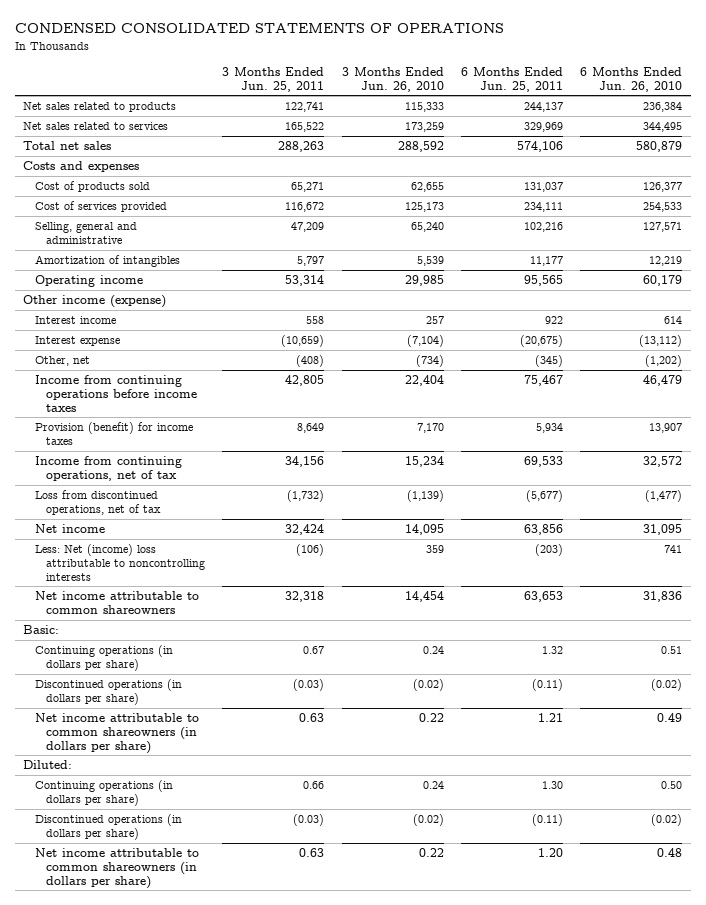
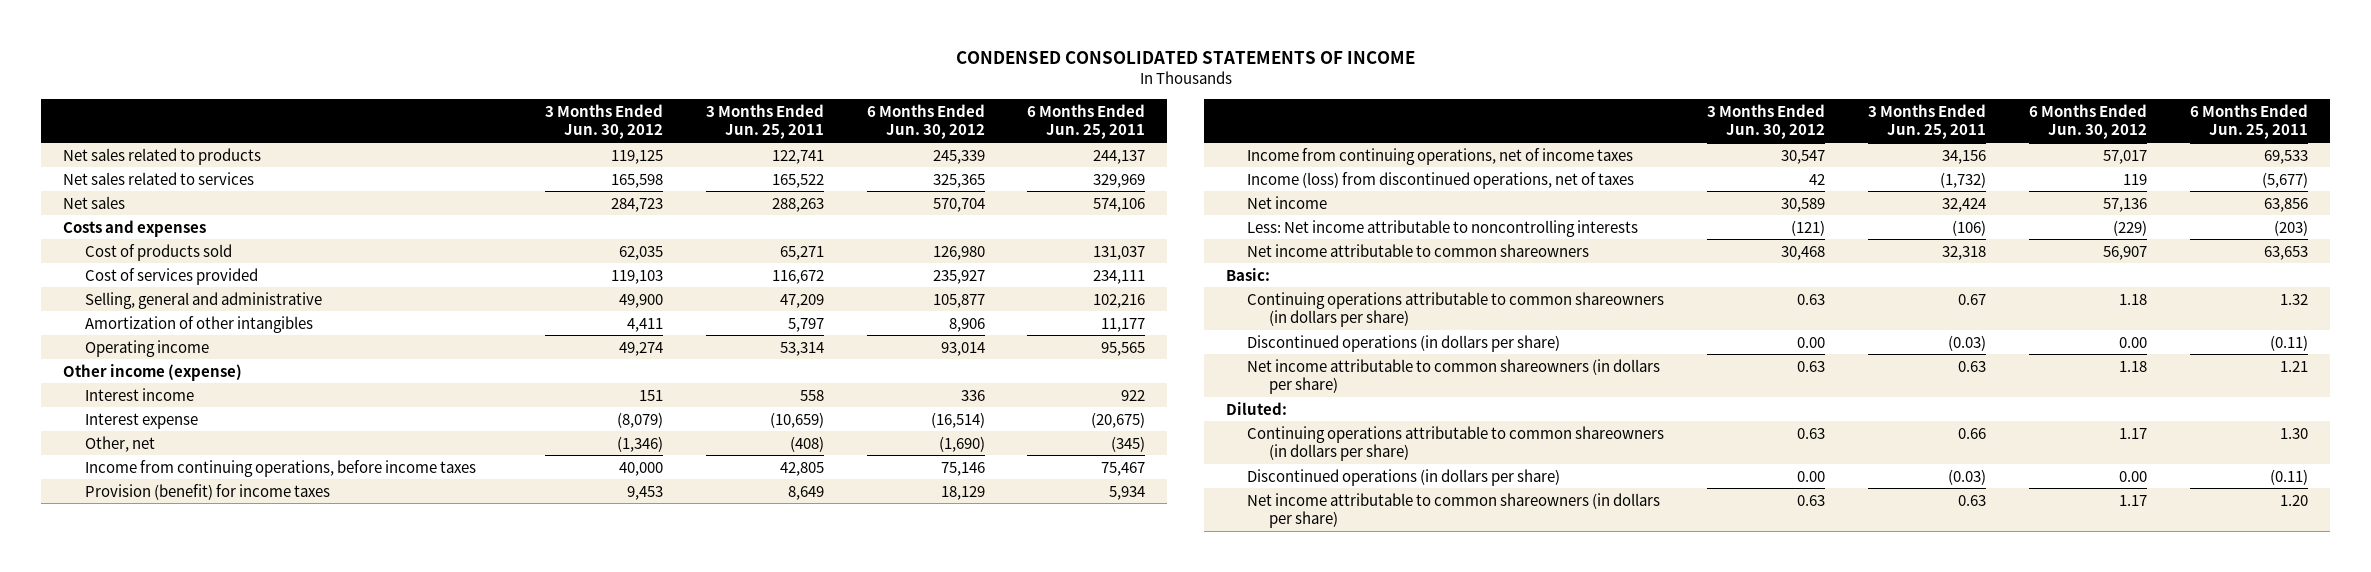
[14,23,504,34] CONDENSED CONSOLIDATED STATEMENTS OF OPERATIONS -> [955,51,1415,65] CONDENSED CONSOLIDATED STATEMENTS OF INCOME
[341,66,444,92] 3 Months Ended Jun. 26, 2010 -> none
[580,66,683,92] 6 Months Ended Jun. 26, 2010 -> none
none -> [544,103,663,140] 3 Months Ended Jun. 30, 2012
none -> [866,103,985,140] 6 Months Ended Jun. 30, 2012
[23,140,112,150] Total net sales -> [62,195,125,209] Net sales
[34,254,180,267] Amortization of intangibles -> [84,315,313,333] Amortization of other intangibles
[34,374,197,412] Income from continuing operations before income taxes -> [84,459,476,477] Income from continuing operations, before income taxes
[34,455,182,481] Income from continuing operations, net of tax -> [1247,147,1634,165] Income from continuing operations, net of income taxes
[34,489,161,515] Loss from discontinued operations, net of tax -> [1247,171,1635,189] Income (loss) from discontinued operations, net of taxes
[34,543,205,581] Less: Net (income) loss attributable to noncontrolling interests -> [1247,219,1639,237] Less: Net income attributable to noncontrolling interests
[34,644,173,671] Continuing operations (in dollars per share) -> [1247,291,1665,328] Continuing operations attributable to common shareowners (in dollars per share)
[34,779,173,806] Continuing operations (in dollars per share) -> [1247,425,1665,462] Continuing operations attributable to common shareowners (in dollars per share)

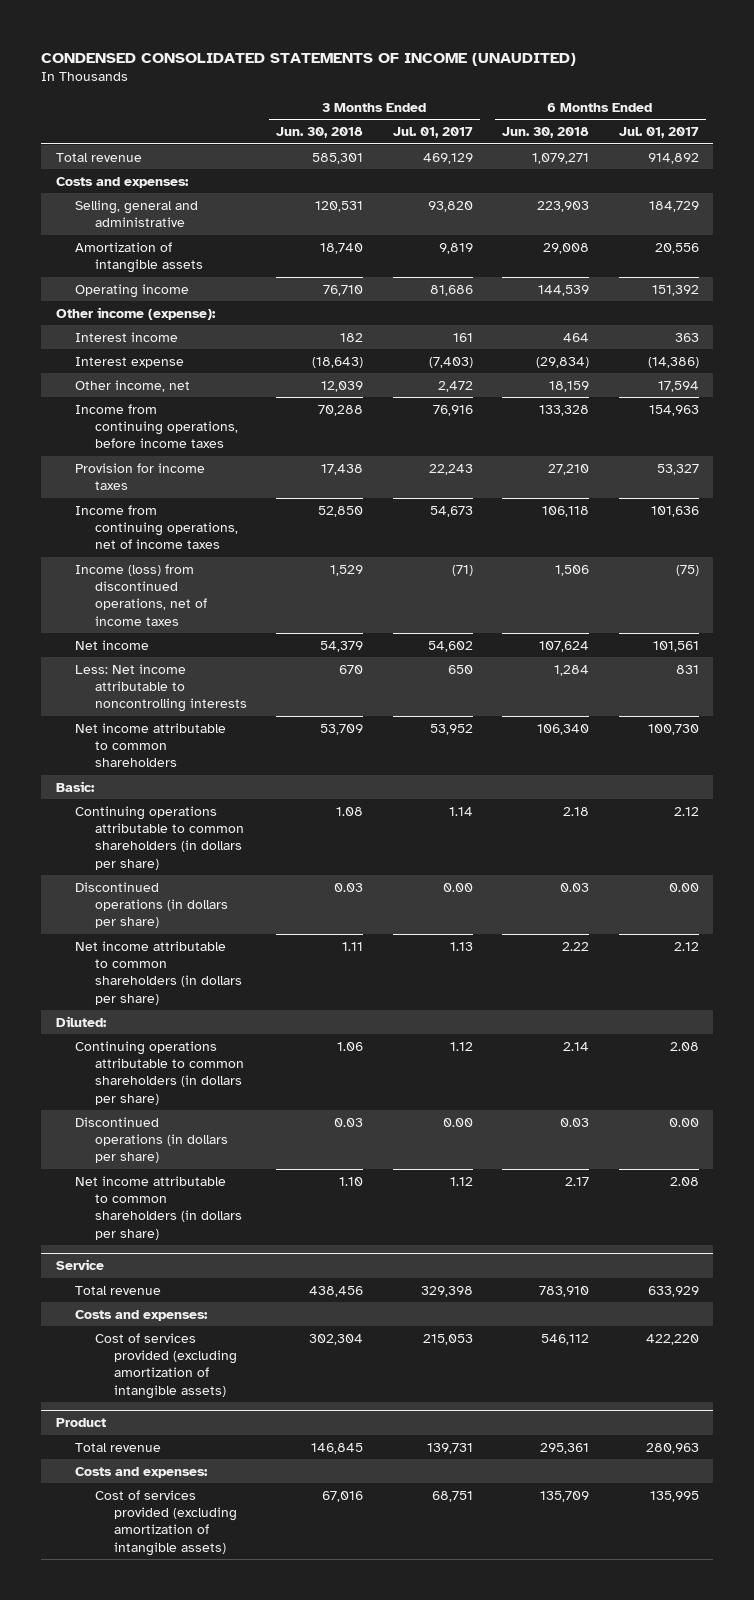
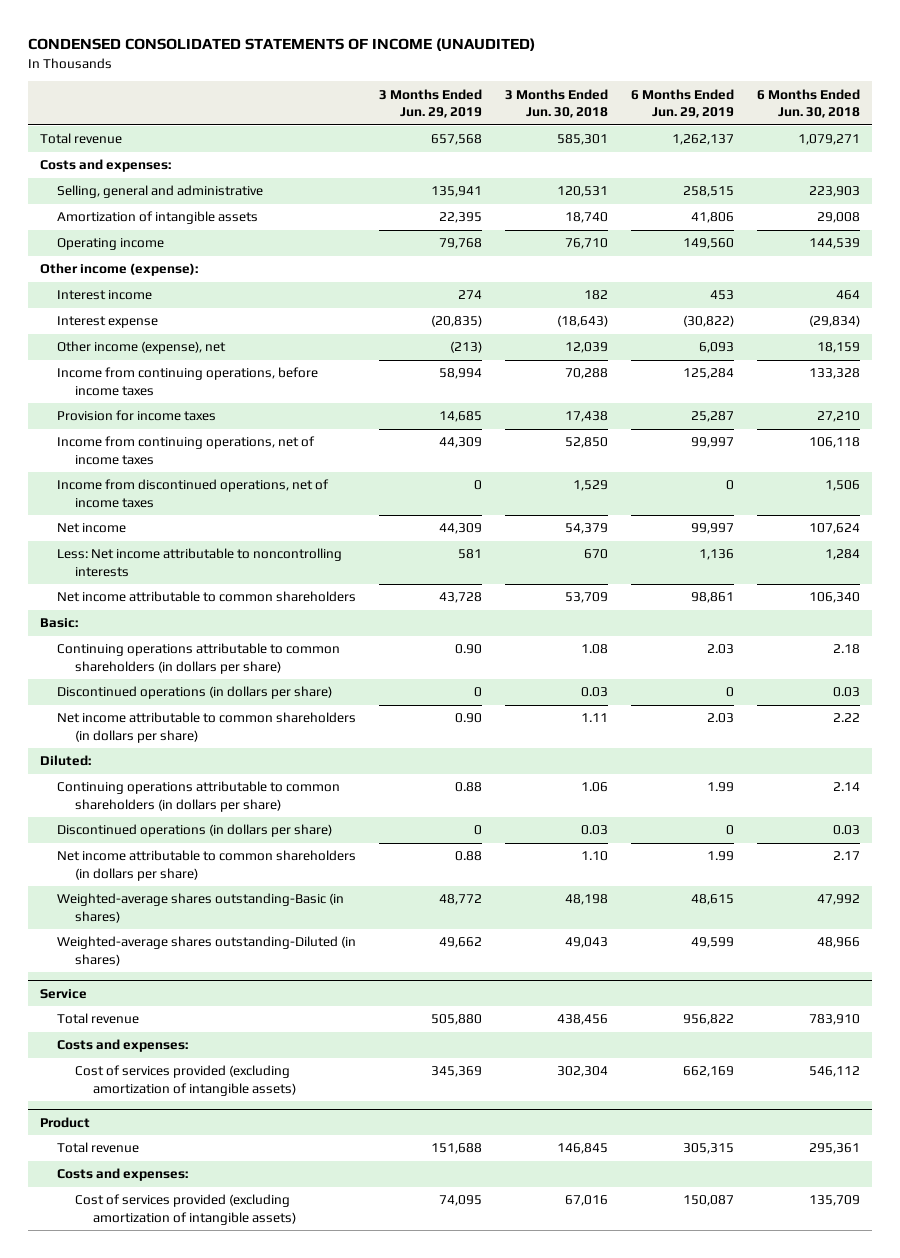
[392,127,473,139] Jul. 01, 2017 -> none
[618,127,699,139] Jul. 01, 2017 -> none
none -> [379,88,483,119] 3 Months Ended Jun. 29, 2019
none -> [631,88,735,119] 6 Months Ended Jun. 29, 2019
[75,379,191,392] Other income, net -> [57,341,227,355] Other income (expense), net
[75,563,207,626] Income (loss) from discontinued operations, net of income taxes -> [57,479,330,508] Income from discontinued operations, net of income taxes
none -> [57,893,345,923] Weighted-average shares outstanding-Basic (in shares)
none -> [57,936,357,966] Weighted-average shares outstanding-Diluted (in shares)

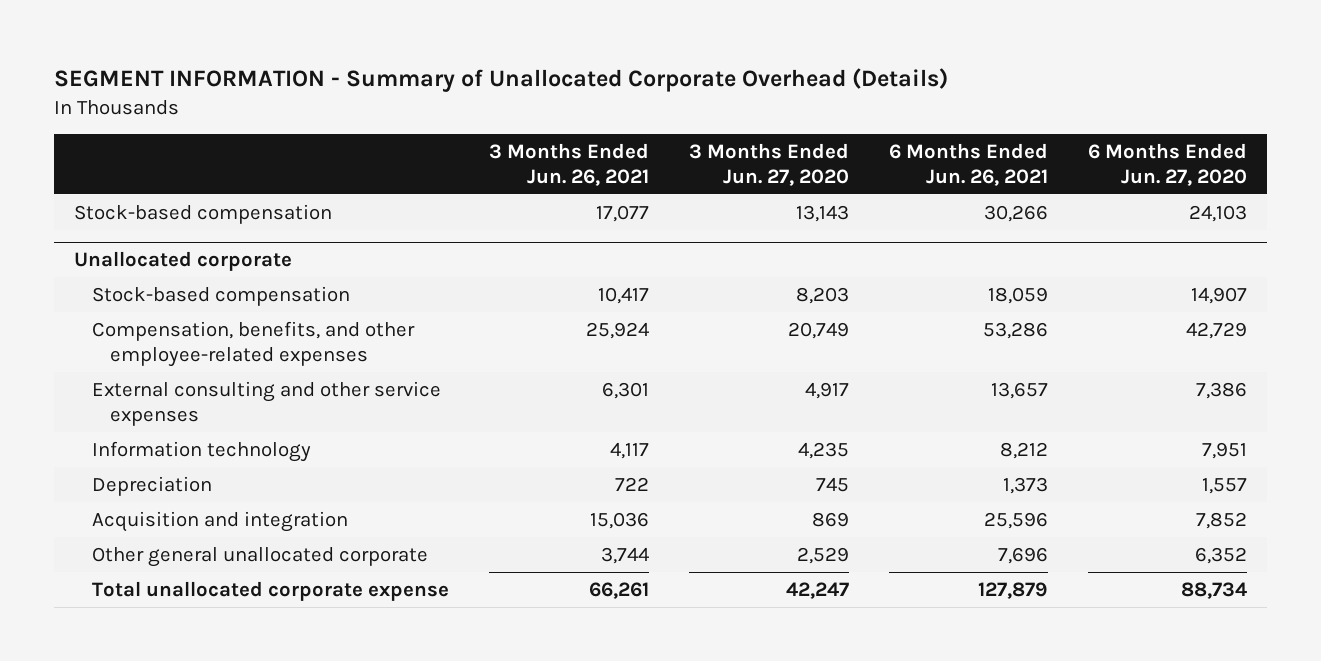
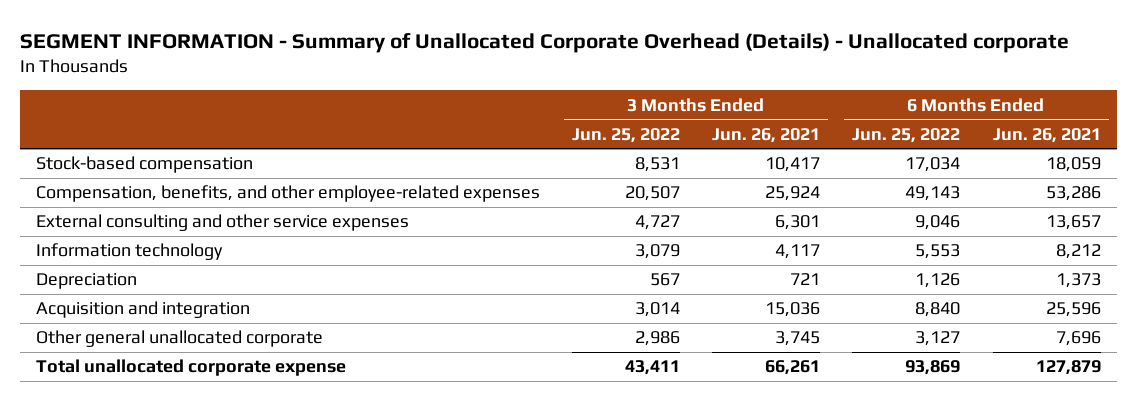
[54,67,949,92] SEGMENT INFORMATION - Summary of Unallocated Corporate Overhead (Details) -> [19,32,1069,53] SEGMENT INFORMATION - Summary of Unallocated Corporate Overhead (Details) - Unallocated corporate
[689,142,850,186] 3 Months Ended Jun. 27, 2020 -> none
[1087,142,1247,186] 6 Months Ended Jun. 27, 2020 -> none
none -> [571,127,680,143] Jun. 25, 2022
none -> [852,127,961,143] Jun. 25, 2022
[74,203,333,224] Stock-based compensation -> none
[74,251,293,272] Unallocated corporate -> none
[615,476,650,491] 722 -> [790,273,821,286] 721
[601,546,650,564] 3,744 -> [775,331,821,347] 3,745

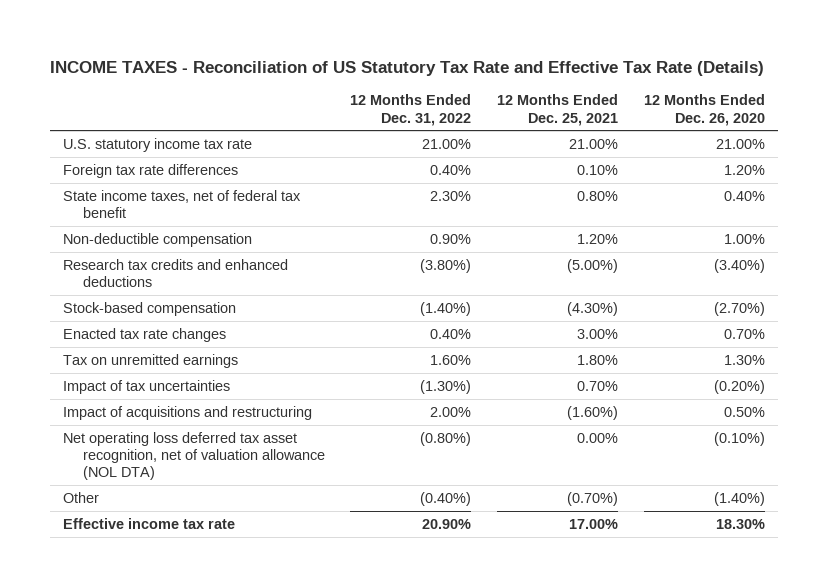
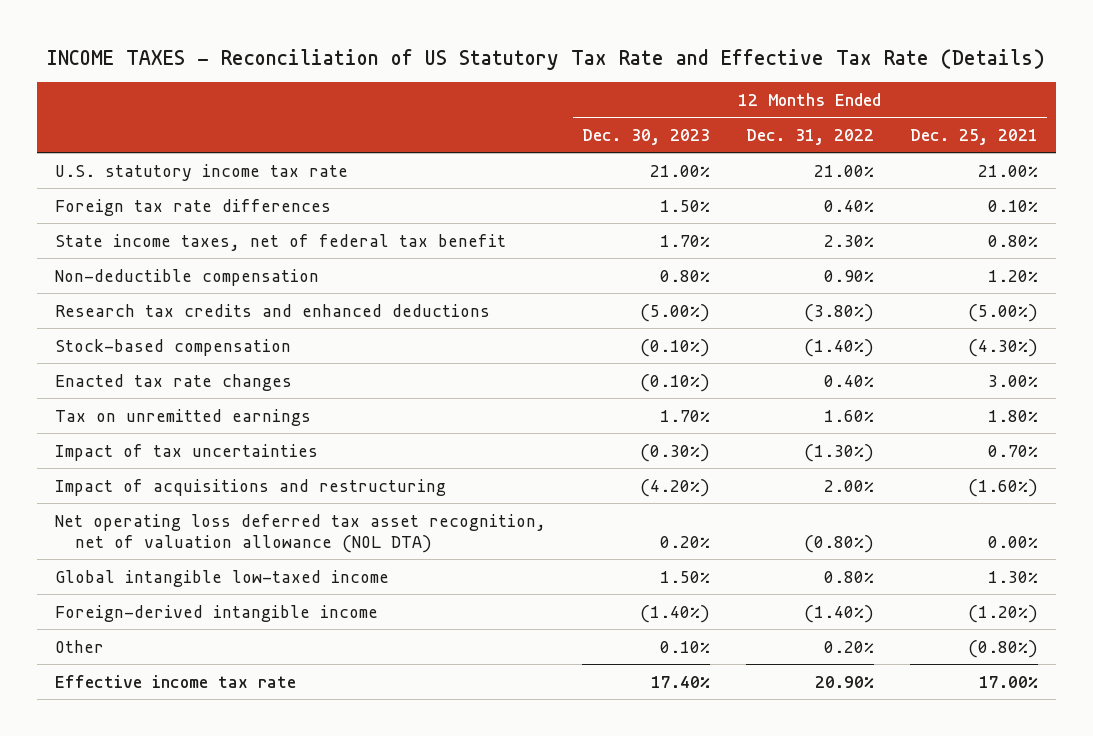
[644,94,766,126] 12 Months Ended Dec. 26, 2020 -> none
none -> [582,128,711,145] Dec. 30, 2023
none -> [55,569,390,587] Global intangible low-taxed income
none -> [55,604,379,622] Foreign-derived intangible income
[420,492,472,507] (0.40%) -> [823,640,874,653] 0.20%
[567,492,619,507] (0.70%) -> [967,639,1038,658] (0.80%)

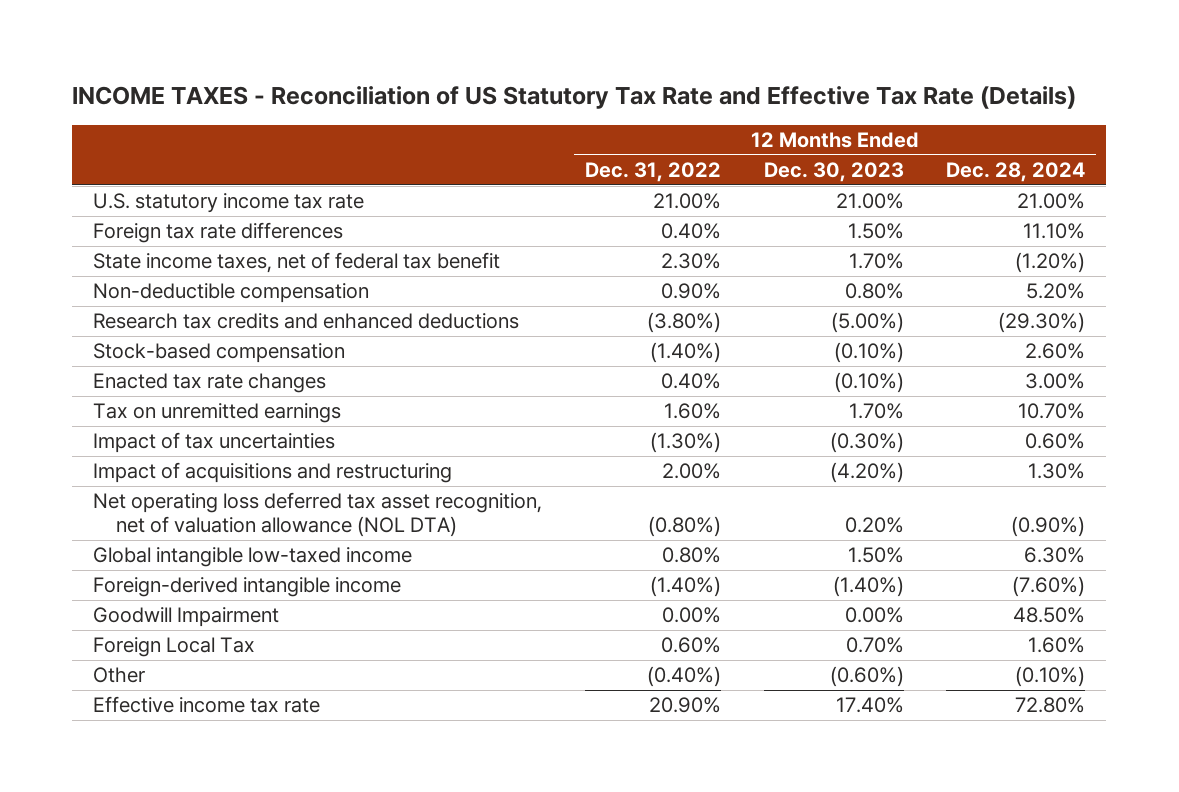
[909,128,1038,145] Dec. 25, 2021 -> none
none -> [946,162,1086,183] Dec. 28, 2024
none -> [93,607,280,628] Goodwill Impairment
none -> [93,637,256,658] Foreign Local Tax
[660,640,711,653] 0.10% -> [829,666,904,688] (0.60%)
[823,640,874,653] 0.20% -> [647,666,722,688] (0.40%)

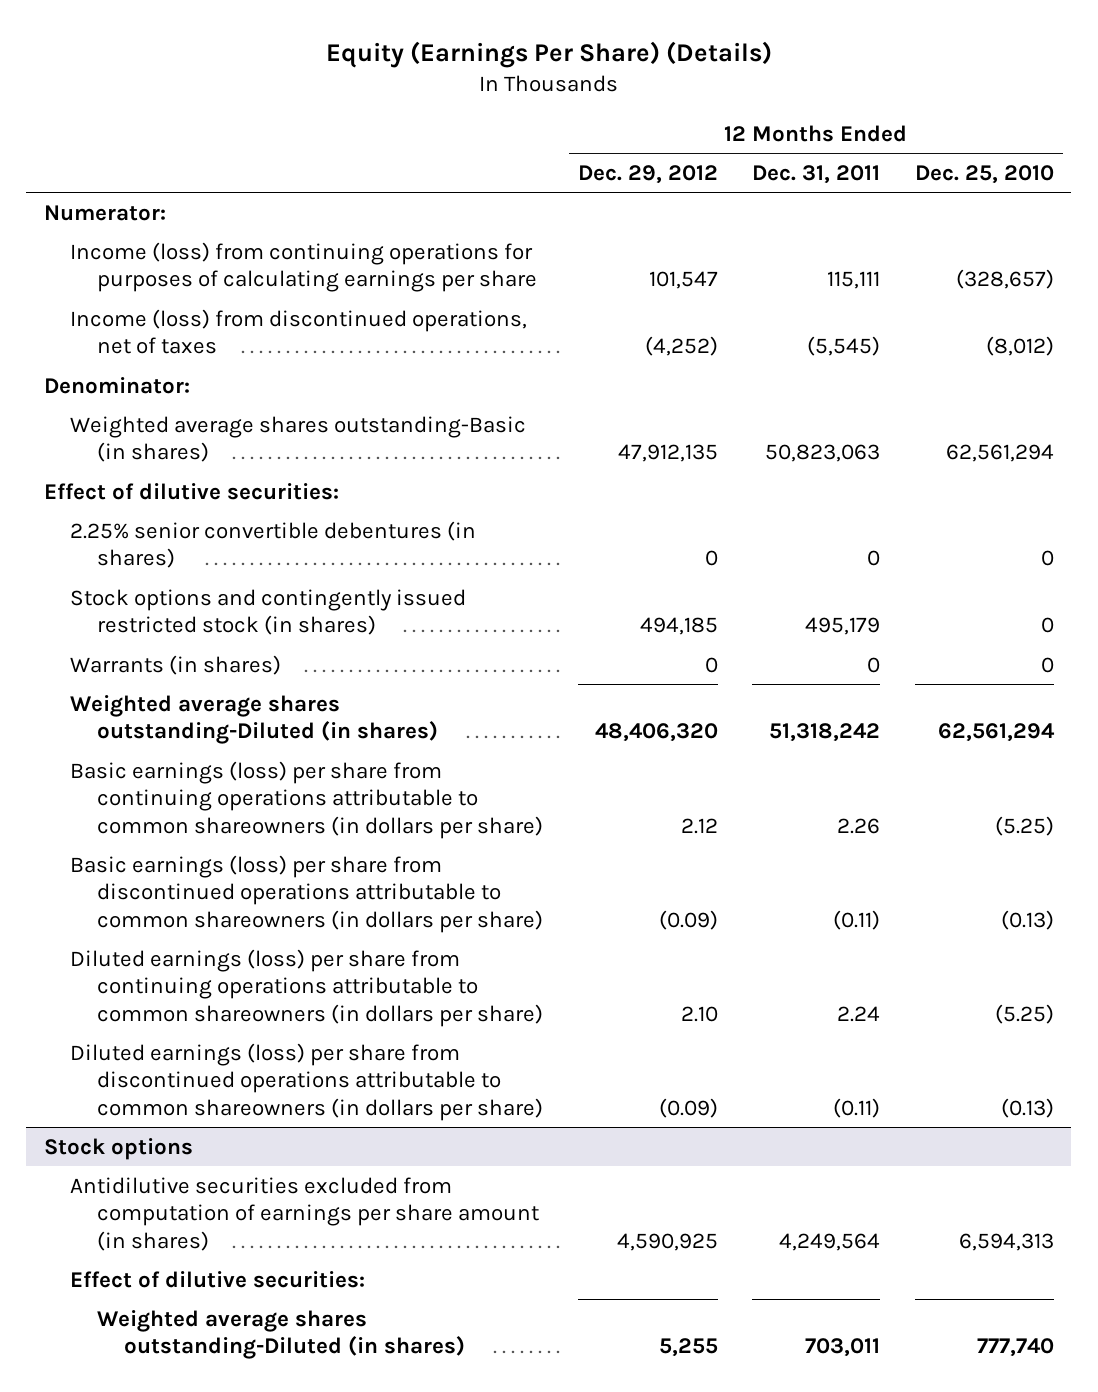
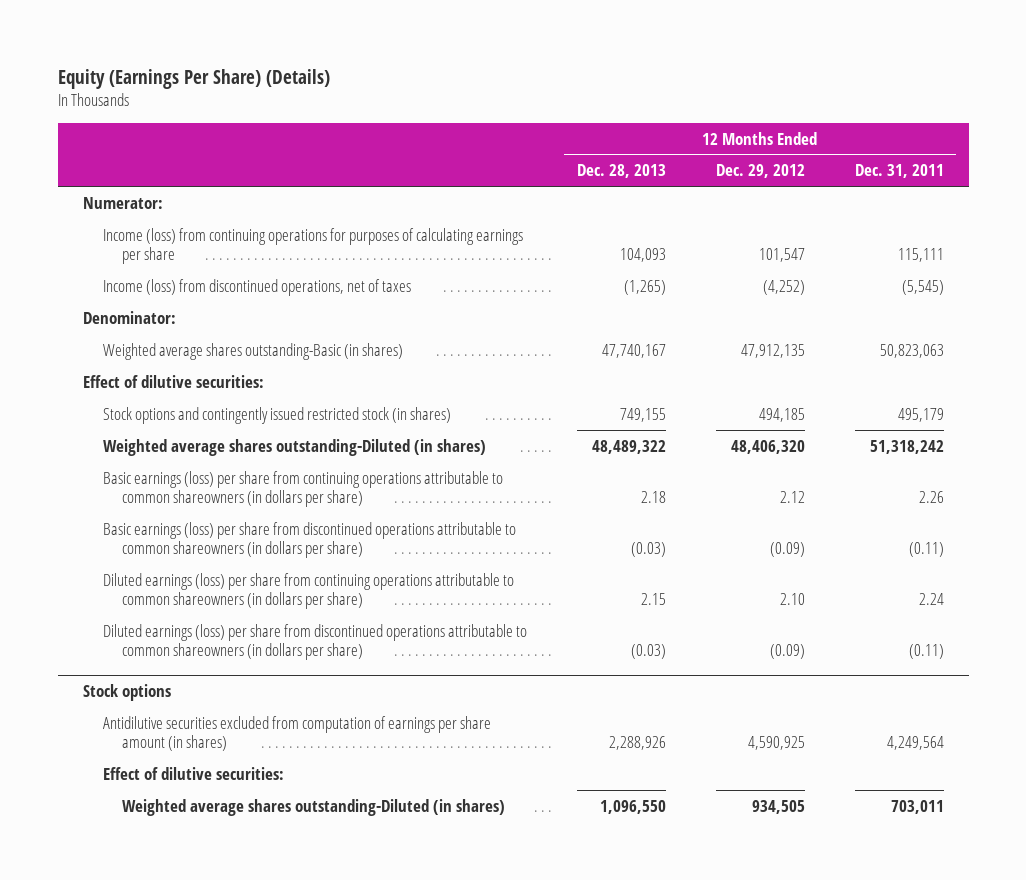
[914,164,1054,184] Dec. 25, 2010 -> none
none -> [576,164,666,179] Dec. 28, 2013
[70,520,477,569] 2.25% senior convertible debentures (in shares) -> none
[70,654,282,675] Warrants (in shares) -> none
[658,1338,718,1358] 5,255 -> [751,799,805,814] 934,505

